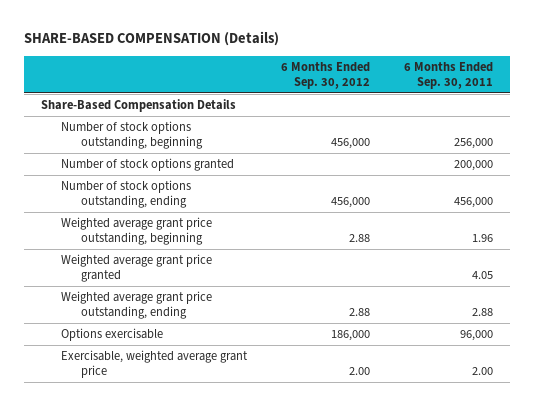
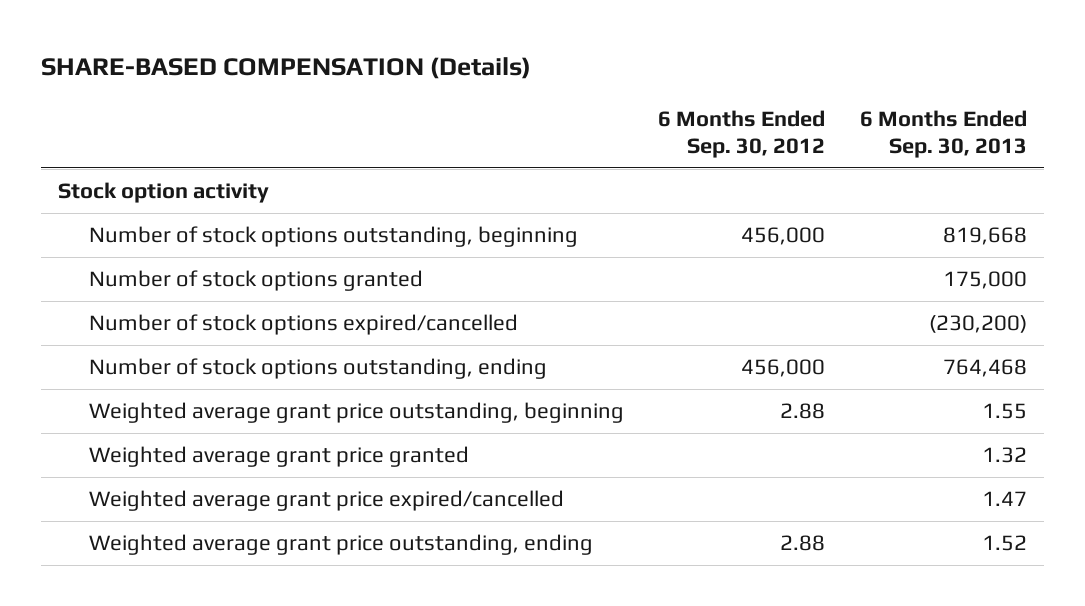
[404,61,494,90] 6 Months Ended Sep. 30, 2011 -> none
none -> [859,109,1027,159] 6 Months Ended Sep. 30, 2013
[40,98,236,112] Share-Based Compensation Details -> none
none -> [57,181,269,203] Stock option activity
none -> [88,313,518,335] Number of stock options expired/cancelled
none -> [88,489,564,511] Weighted average grant price expired/cancelled
[60,327,163,341] Options exercisable -> none
[60,349,248,379] Exercisable, weighted average grant price -> none

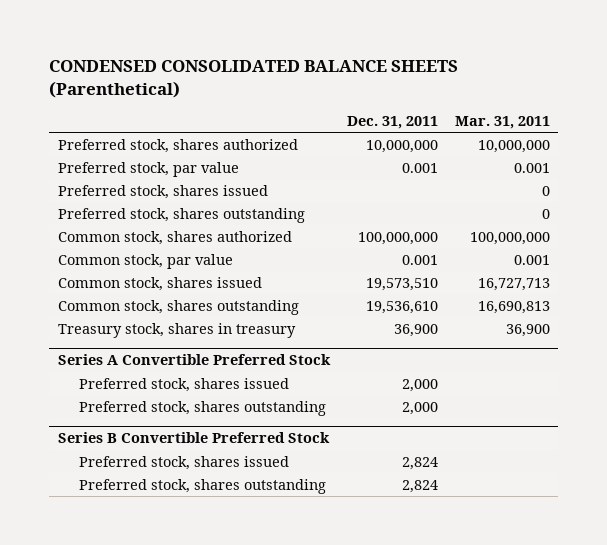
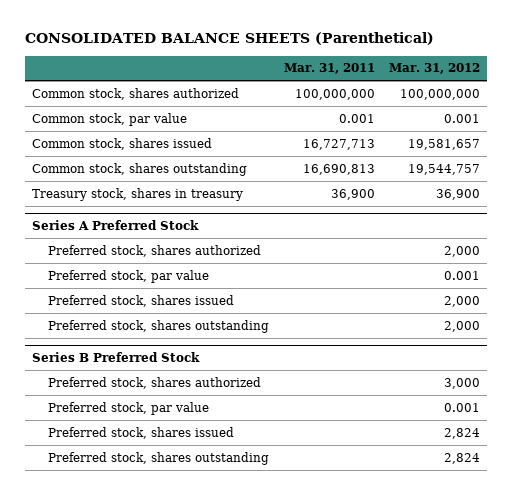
[49,59,459,98] CONDENSED CONSOLIDATED BALANCE SHEETS (Parenthetical) -> [24,32,434,46] CONSOLIDATED BALANCE SHEETS (Parenthetical)
[346,116,438,130] Dec. 31, 2011 -> none
none -> [389,63,481,75] Mar. 31, 2012
[57,138,298,153] Preferred stock, shares authorized -> none
[57,161,239,177] Preferred stock, par value -> none
[57,184,268,199] Preferred stock, shares issued -> none
[57,207,305,223] Preferred stock, shares outstanding -> none
[57,354,331,366] Series A Convertible Preferred Stock -> [31,220,199,231] Series A Preferred Stock
none -> [48,244,262,257] Preferred stock, shares authorized
none -> [48,269,210,283] Preferred stock, par value
[57,432,330,444] Series B Convertible Preferred Stock -> [31,352,200,363] Series B Preferred Stock
none -> [48,376,262,389] Preferred stock, shares authorized
none -> [48,401,210,415] Preferred stock, par value

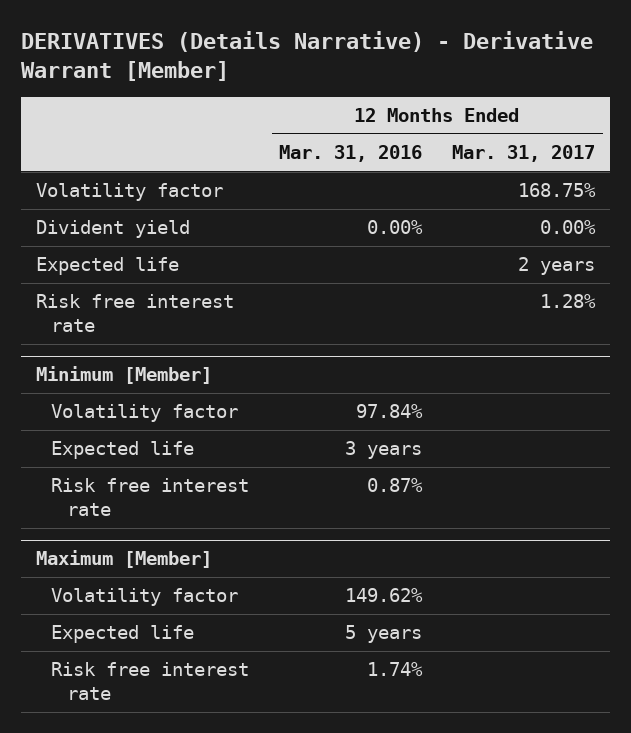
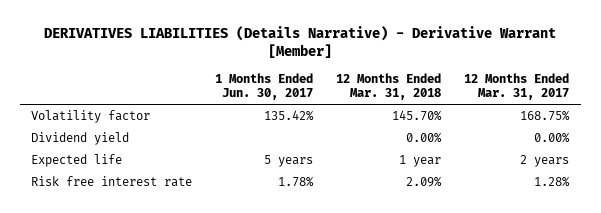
[20,31,593,82] DERIVATIVES (Details Narrative) - Derivative Warrant [Member] -> [44,26,557,59] DERIVATIVES LIABILITIES (Details Narrative) - Derivative Warrant [Member]
[279,145,423,163] Mar. 31, 2016 -> none
none -> [215,73,314,101] 1 Months Ended Jun. 30, 2017
none -> [336,73,442,101] 12 Months Ended Mar. 31, 2018
[35,220,190,239] Divident yield -> [31,132,130,146] Dividend yield
[35,366,212,385] Minimum [Member] -> none
[51,404,239,423] Volatility factor -> none
[51,441,195,460] Expected life -> none
[51,478,250,517] Risk free interest rate -> none
[35,550,212,569] Maximum [Member] -> none
[51,588,239,607] Volatility factor -> none
[51,625,195,644] Expected life -> none
[51,662,250,701] Risk free interest rate -> none

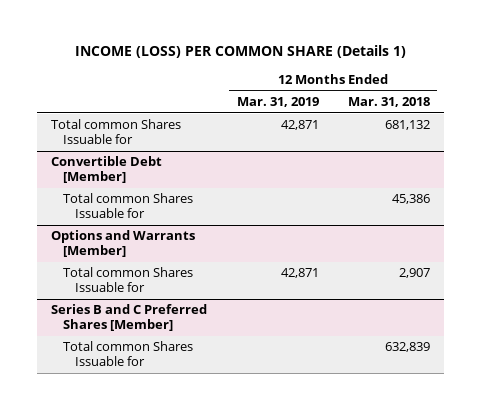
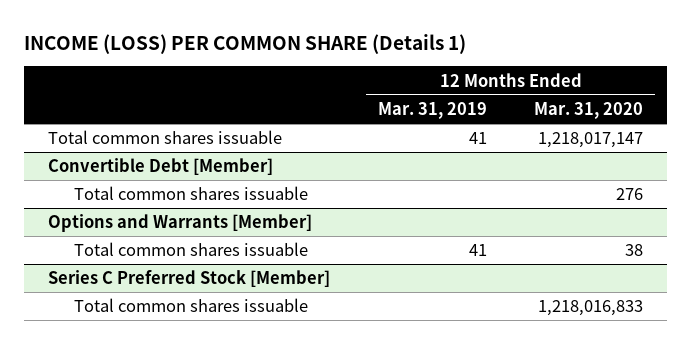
[347,97,430,108] Mar. 31, 2018 -> none
none -> [534,102,644,120] Mar. 31, 2020
[51,119,182,145] Total common Shares Issuable for -> [47,130,282,145] Total common shares issuable
[280,120,319,131] 42,871 -> [468,132,487,145] 41
[63,193,194,219] Total common Shares Issuable for -> [74,186,309,201] Total common shares issuable
[51,304,208,332] Series B and C Preferred Shares [Member] -> none
[63,341,194,367] Total common Shares Issuable for -> none
[63,267,194,293] Total common Shares Issuable for -> [74,242,309,257] Total common shares issuable
[280,268,319,279] 42,871 -> [468,244,487,257] 41
none -> [47,270,330,288] Series C Preferred Stock [Member]
none -> [74,298,309,313] Total common shares issuable

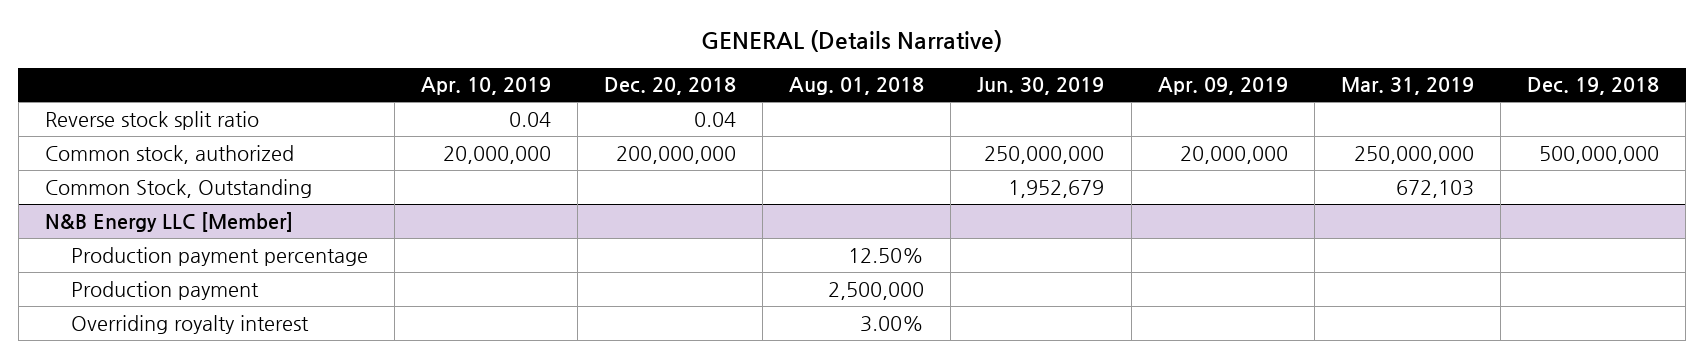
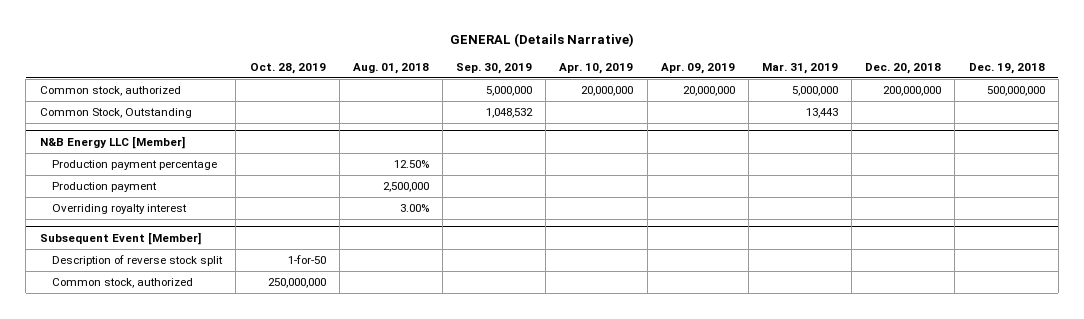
[977,77,1105,96] Jun. 30, 2019 -> none
none -> [249,62,326,74] Oct. 28, 2019
none -> [456,62,533,74] Sep. 30, 2019
[44,110,259,130] Reverse stock split ratio -> none
[1353,145,1474,164] 250,000,000 -> [791,86,838,97] 5,000,000
[1395,179,1474,198] 672,103 -> [805,108,838,119] 13,443
none -> [39,231,201,245] Subsequent Event [Member]
none -> [52,255,224,267] Description of reverse stock split
none -> [52,278,194,289] Common stock, authorized

